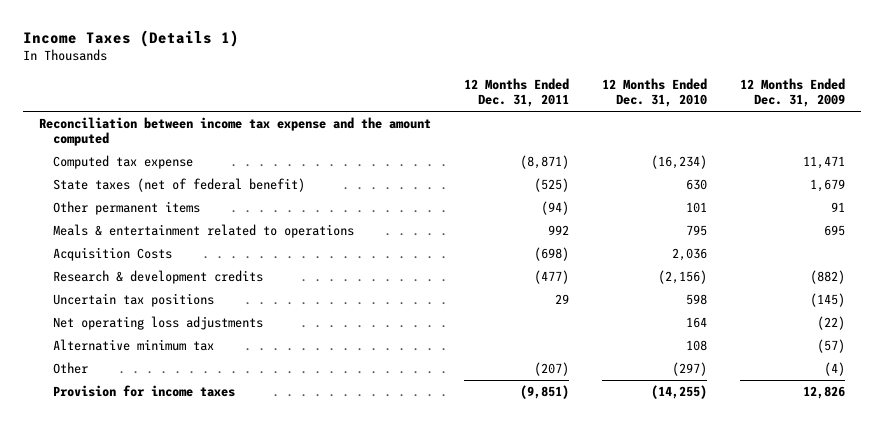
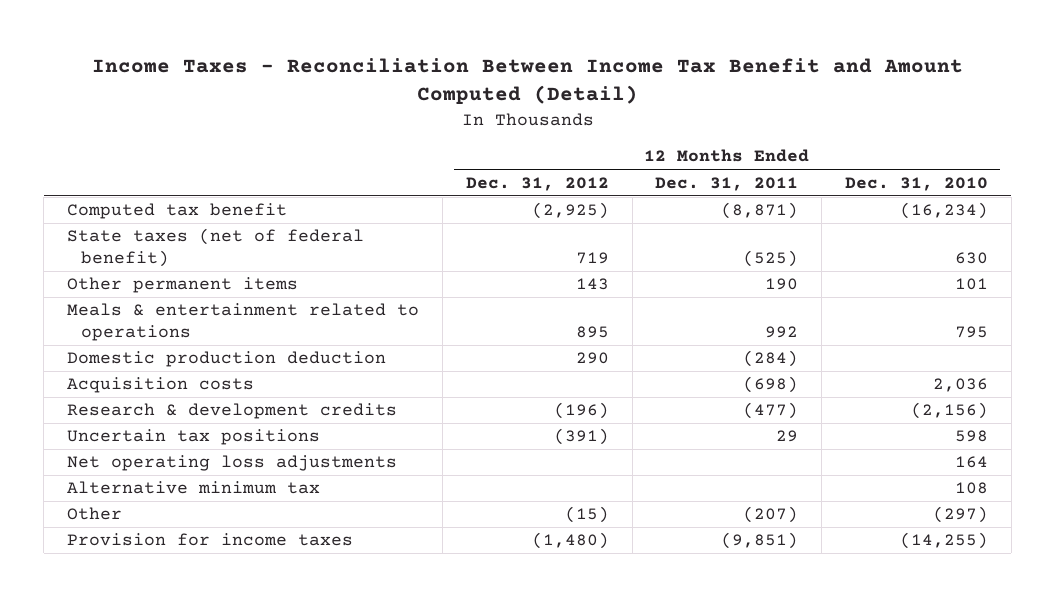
[22,29,239,47] Income Taxes (Details 1) -> [91,57,963,105] Income Taxes - Reconciliation Between Income Tax Benefit and Amount Computed (Detail)
[739,77,845,108] 12 Months Ended Dec. 31, 2009 -> none
none -> [465,176,609,191] Dec. 31, 2012
[38,117,431,147] Reconciliation between income tax expense and the amount computed -> none
[53,155,194,170] Computed tax expense -> [67,203,288,220] Computed tax benefit
[540,201,569,216] (94) -> [765,278,799,291] 190
none -> [67,351,387,368] Domestic production deduction
[53,247,173,262] Acquisition Costs -> [67,377,255,394] Acquisition costs

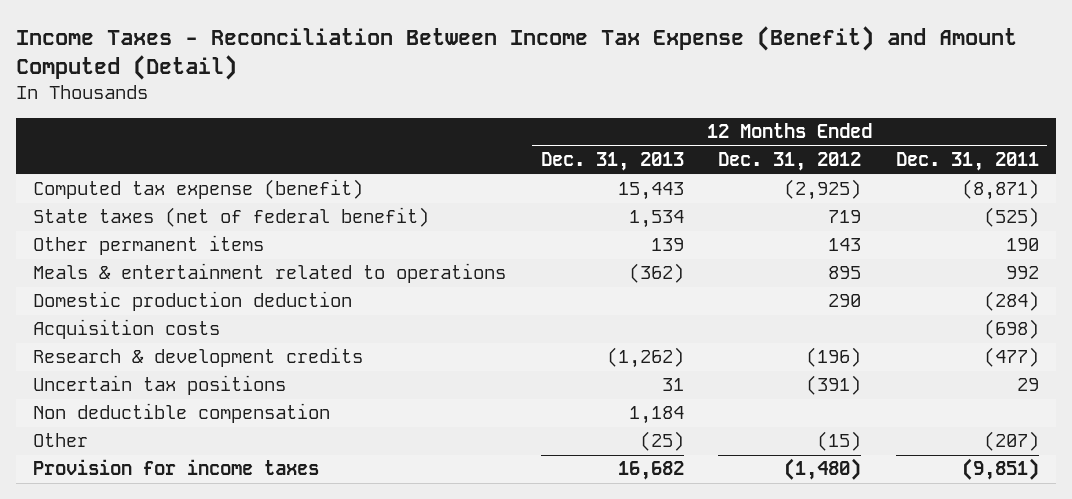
[91,57,963,105] Income Taxes - Reconciliation Between Income Tax Benefit and Amount Computed (Detail) -> [16,26,1018,80] Income Taxes - Reconciliation Between Income Tax Expense (Benefit) and Amount Computed (Detail)
[845,176,989,191] Dec. 31, 2010 -> none
none -> [540,152,684,172] Dec. 31, 2013
[67,203,288,220] Computed tax benefit -> [33,179,364,200] Computed tax expense (benefit)
[67,455,398,472] Net operating loss adjustments -> none
[67,481,321,495] Alternative minimum tax -> none
none -> [33,403,331,424] Non deductible compensation

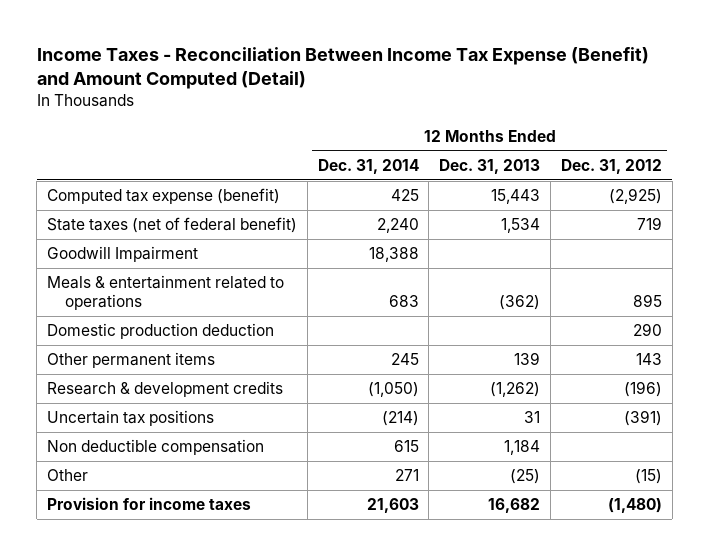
[895,152,1039,172] Dec. 31, 2011 -> none
none -> [317,158,419,174] Dec. 31, 2014
none -> [46,246,198,263] Goodwill Impairment
[33,319,221,340] Acquisition costs -> none
[33,235,265,256] Other permanent items -> [46,352,215,369] Other permanent items

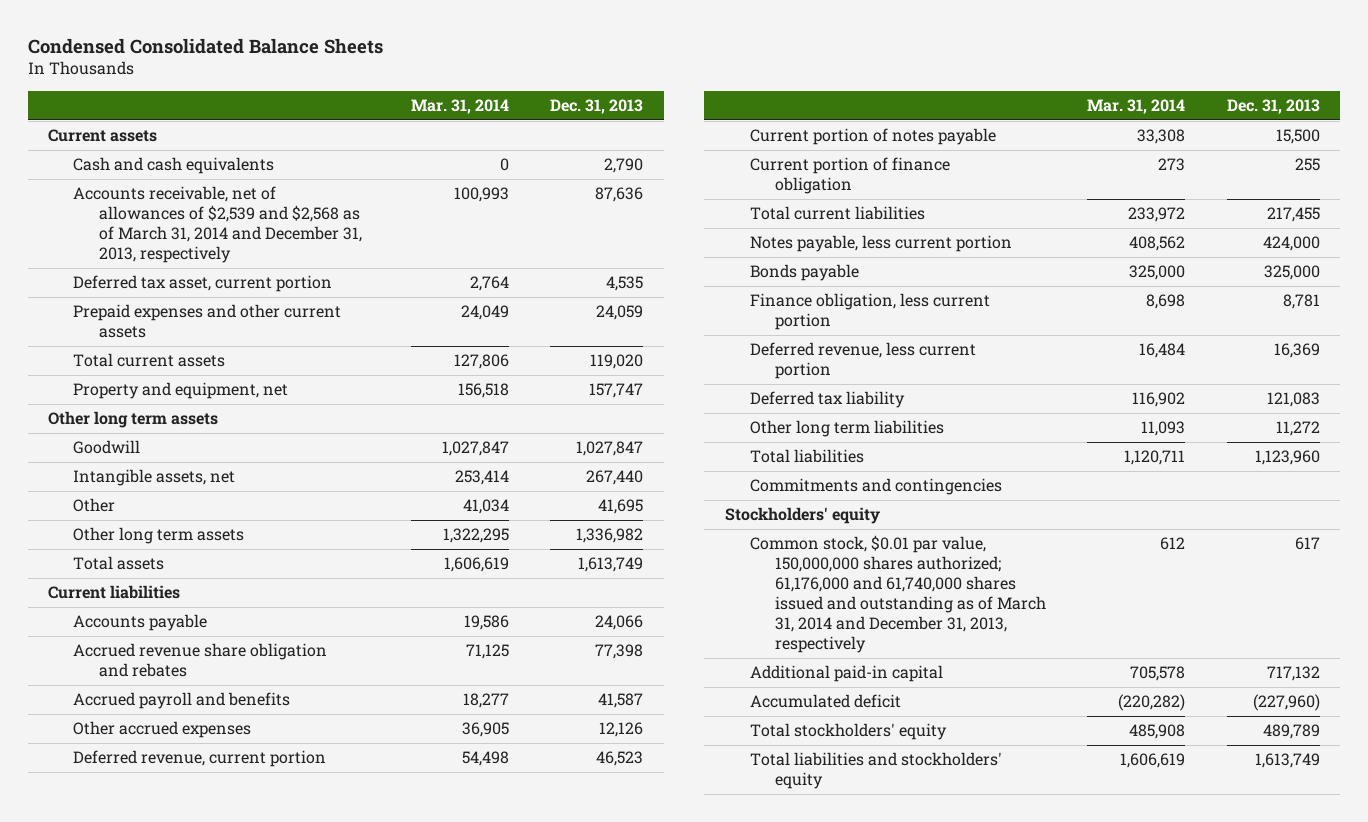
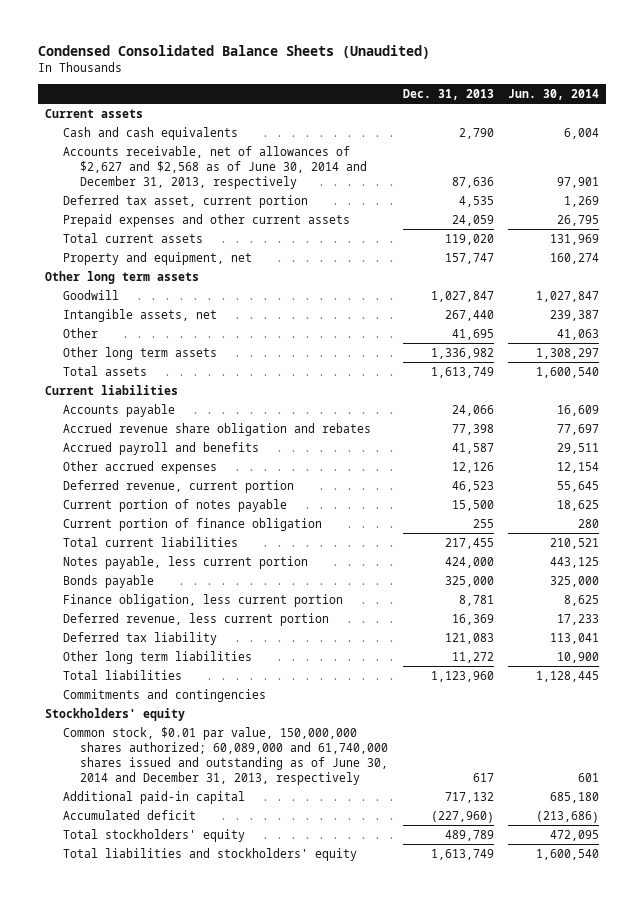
[27,37,383,54] Condensed Consolidated Balance Sheets -> [38,45,431,60] Condensed Consolidated Balance Sheets (Unaudited)
[410,98,509,114] Mar. 31, 2014 -> none
none -> [507,88,599,100] Jun. 30, 2014
[73,186,362,264] Accounts receivable, net of allowances of $2,539 and $2,568 as of March 31, 2014 and December 31, 2013, respectively -> [62,145,368,189] Accounts receivable, net of allowances of $2,627 and $2,568 as of June 30, 2014 and December 31, 2013, respectively
[749,535,1047,654] Common stock, $0.01 par value, 150,000,000 shares authorized; 61,176,000 and 61,740,000 shares issued and outstanding as of March 31, 2014 and December 31, 2013, respectively -> [62,726,389,785] Common stock, $0.01 par value, 150,000,000 shares authorized; 60,089,000 and 61,740,000 shares issued and outstanding as of June 30, 2014 and December 31, 2013, respectively

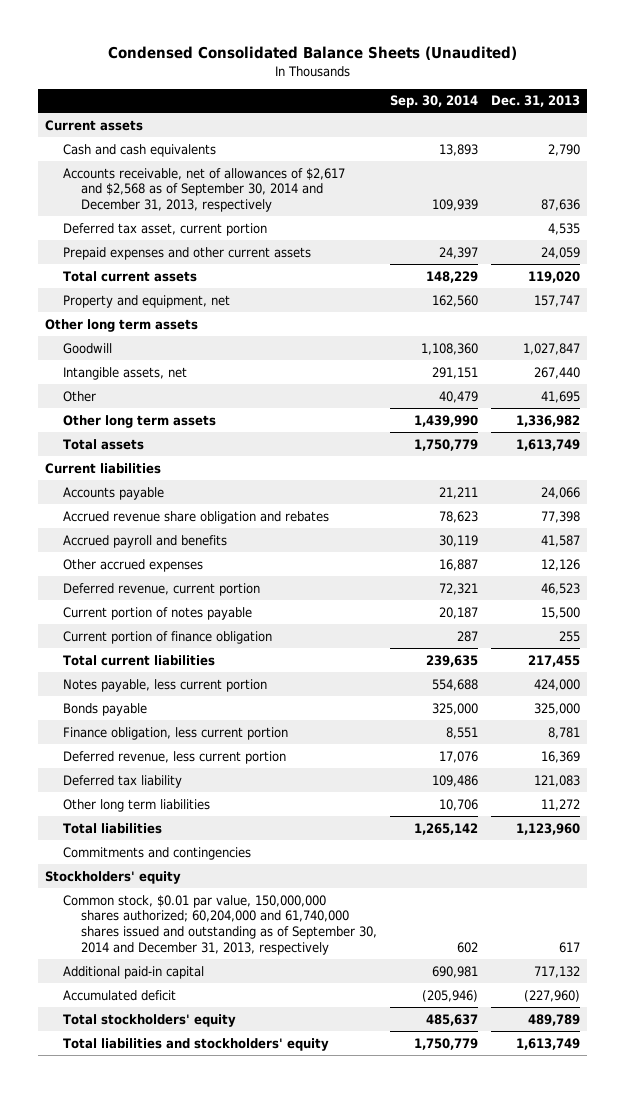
[507,88,599,100] Jun. 30, 2014 -> none
none -> [390,95,479,109] Sep. 30, 2014
[62,145,368,189] Accounts receivable, net of allowances of $2,627 and $2,568 as of June 30, 2014 and December 31, 2013, respectively -> [62,167,345,213] Accounts receivable, net of allowances of $2,617 and $2,568 as of September 30, 2014 and December 31, 2013, respectively
[62,726,389,785] Common stock, $0.01 par value, 150,000,000 shares authorized; 60,089,000 and 61,740,000 shares issued and outstanding as of June 30, 2014 and December 31, 2013, respectively -> [62,894,377,956] Common stock, $0.01 par value, 150,000,000 shares authorized; 60,204,000 and 61,740,000 shares issued and outstanding as of September 30, 2014 and December 31, 2013, respectively

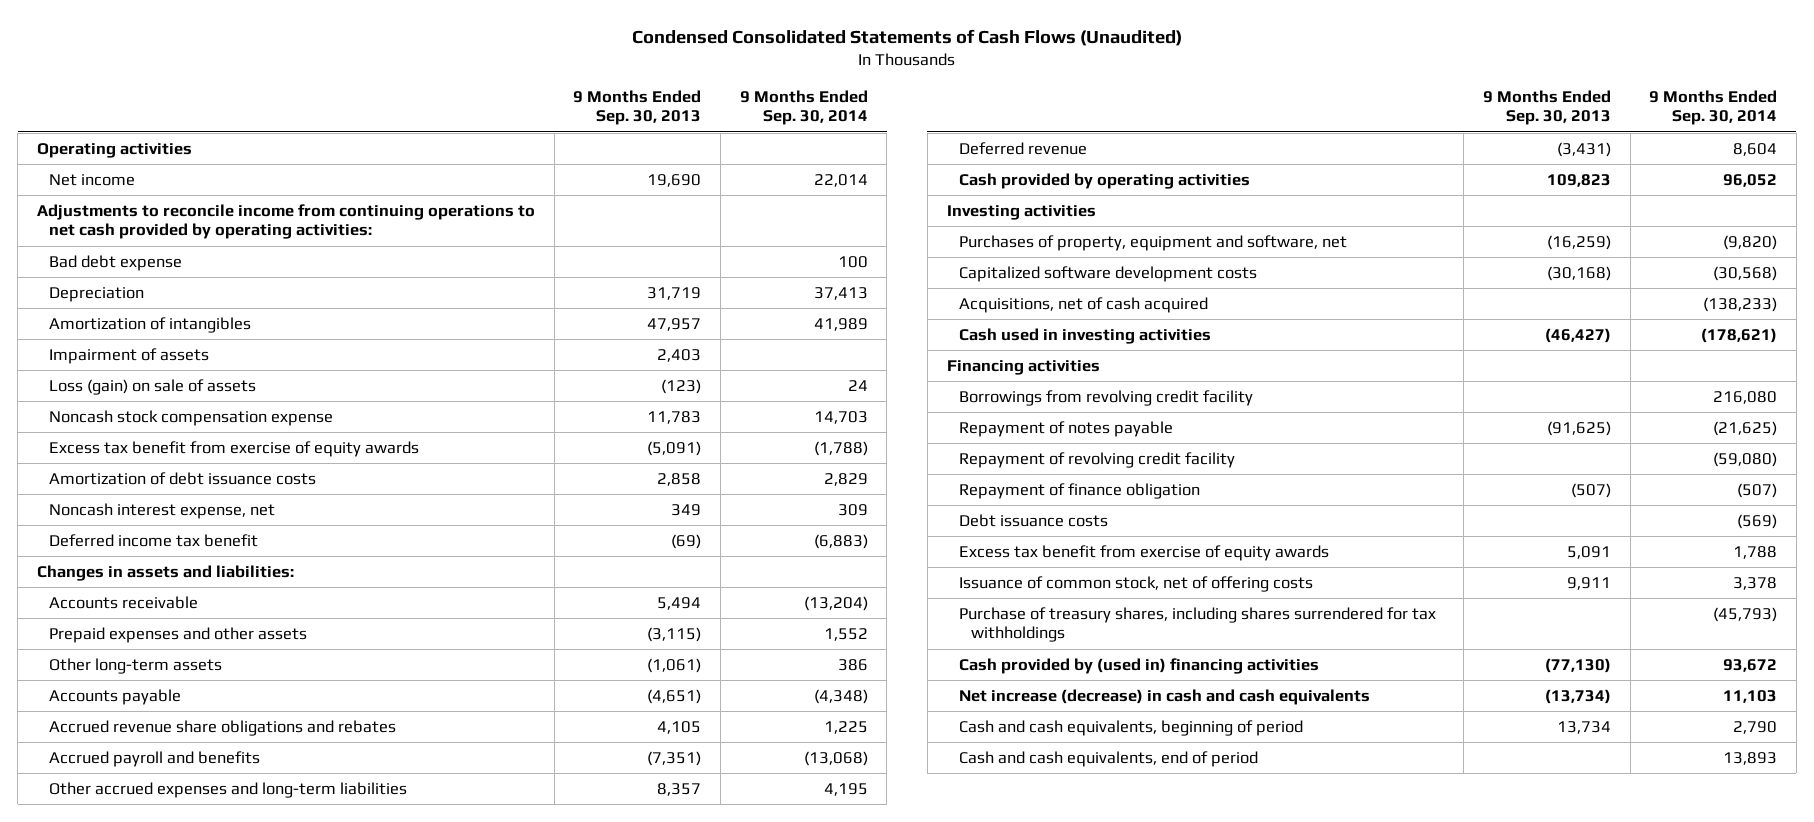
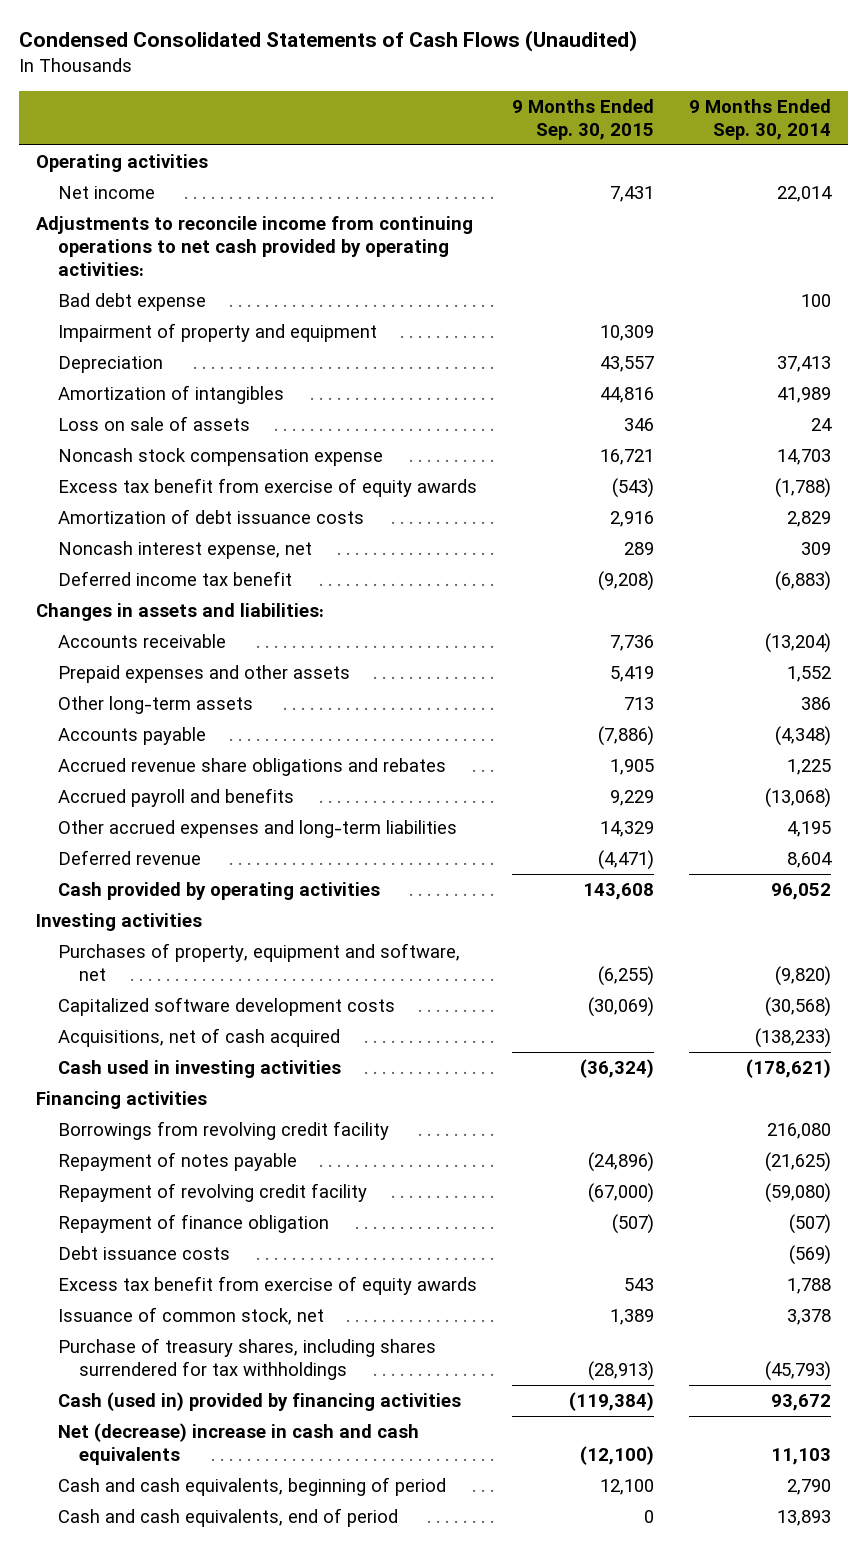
[573,90,702,126] 9 Months Ended Sep. 30, 2013 -> none
none -> [511,98,654,140] 9 Months Ended Sep. 30, 2015
none -> [57,323,377,343] Impairment of property and equipment
[49,347,210,364] Impairment of assets -> none
[49,378,257,395] Loss (gain) on sale of assets -> [57,416,250,432] Loss on sale of assets
[958,575,1313,592] Issuance of common stock, net of offering costs -> [57,1307,324,1326] Issuance of common stock, net
[958,657,1319,674] Cash provided by (used in) financing activities -> [57,1392,461,1412] Cash (used in) provided by financing activities
[958,688,1370,705] Net increase (decrease) in cash and cash equivalents -> [57,1423,419,1466] Net (decrease) increase in cash and cash equivalents

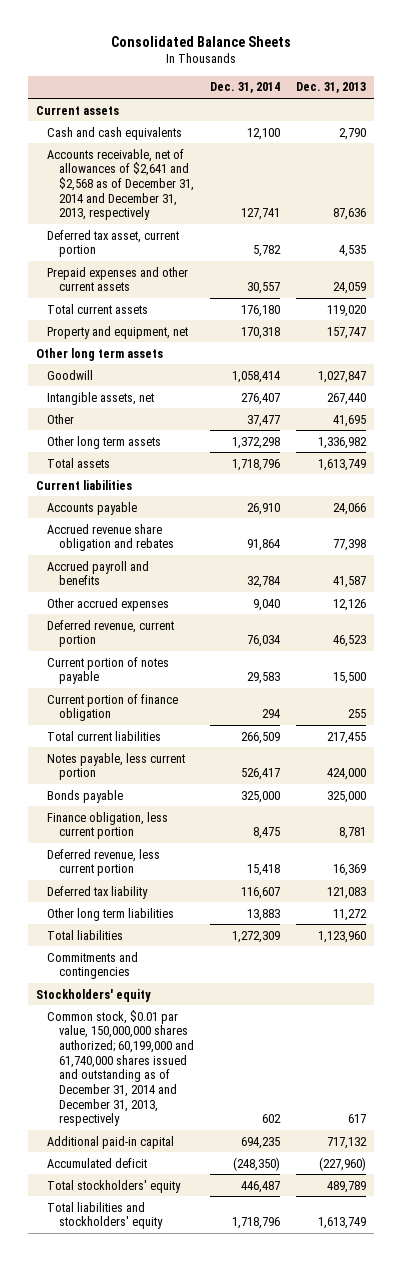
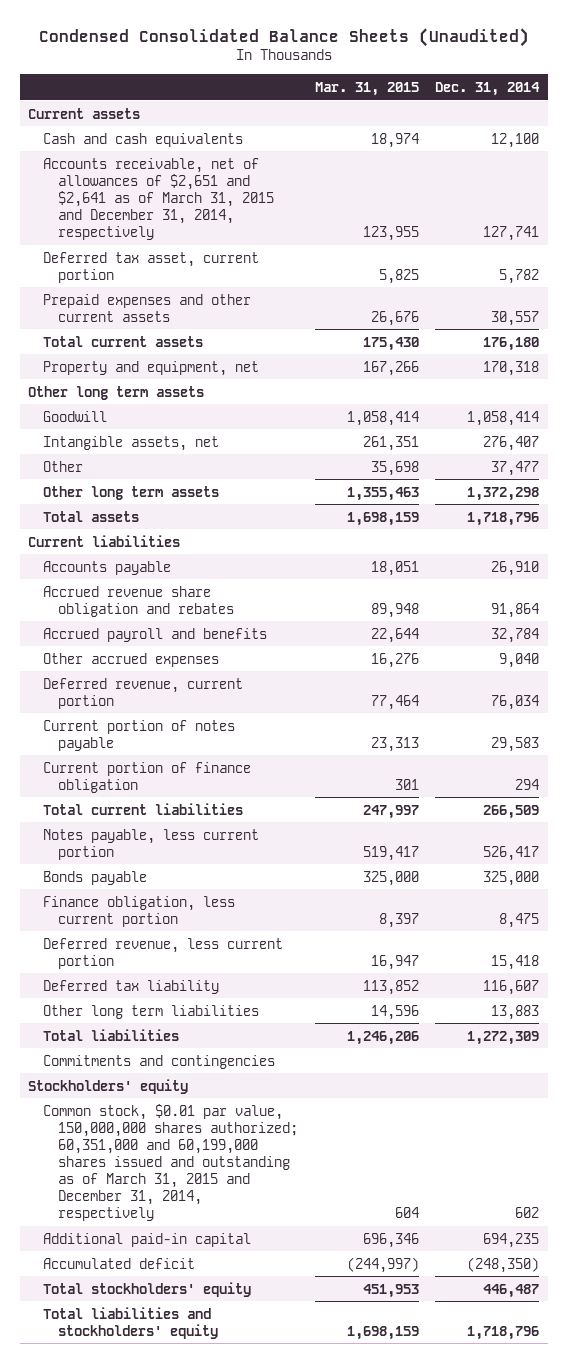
[111,35,292,47] Consolidated Balance Sheets -> [38,27,529,47] Condensed Consolidated Balance Sheets (Unaudited)
[296,82,367,94] Dec. 31, 2013 -> none
none -> [314,81,419,96] Mar. 31, 2015
[47,148,194,221] Accounts receivable, net of allowances of $2,641 and $2,568 as of December 31, 2014 and December 31, 2013, respectively -> [43,157,275,241] Accounts receivable, net of allowances of $2,651 and $2,641 as of March 31, 2015 and December 31, 2014, respectively
[47,1009,194,1127] Common stock, $0.01 par value, 150,000,000 shares authorized; 60,199,000 and 61,740,000 shares issued and outstanding as of December 31, 2014 and December 31, 2013, respectively -> [43,1103,299,1222] Common stock, $0.01 par value, 150,000,000 shares authorized; 60,351,000 and 60,199,000 shares issued and outstanding as of March 31, 2015 and December 31, 2014, respectively

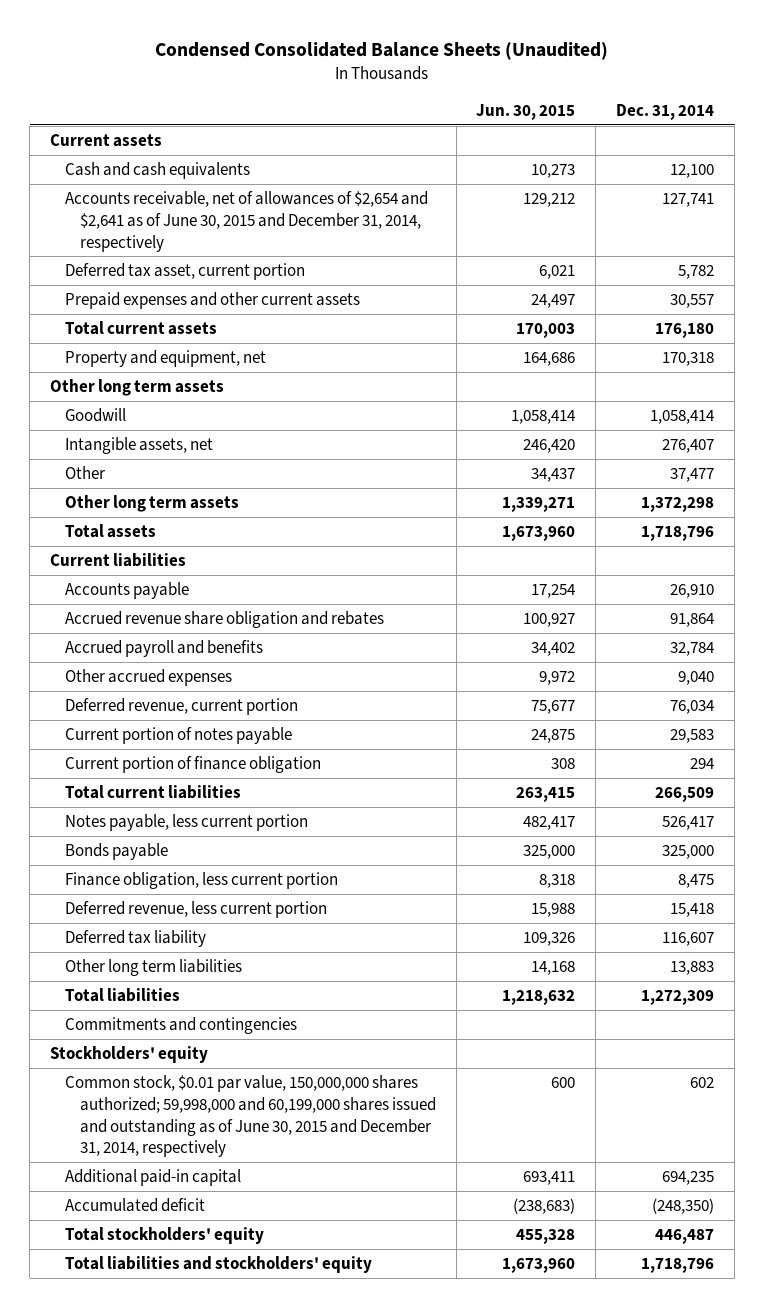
[314,81,419,96] Mar. 31, 2015 -> none
none -> [476,103,576,120] Jun. 30, 2015
[43,157,275,241] Accounts receivable, net of allowances of $2,651 and $2,641 as of March 31, 2015 and December 31, 2014, respectively -> [64,190,428,252] Accounts receivable, net of allowances of $2,654 and $2,641 as of June 30, 2015 and December 31, 2014, respectively
[43,1103,299,1222] Common stock, $0.01 par value, 150,000,000 shares authorized; 60,351,000 and 60,199,000 shares issued and outstanding as of March 31, 2015 and December 31, 2014, respectively -> [64,1074,436,1158] Common stock, $0.01 par value, 150,000,000 shares authorized; 59,998,000 and 60,199,000 shares issued and outstanding as of June 30, 2015 and December 31, 2014, respectively

